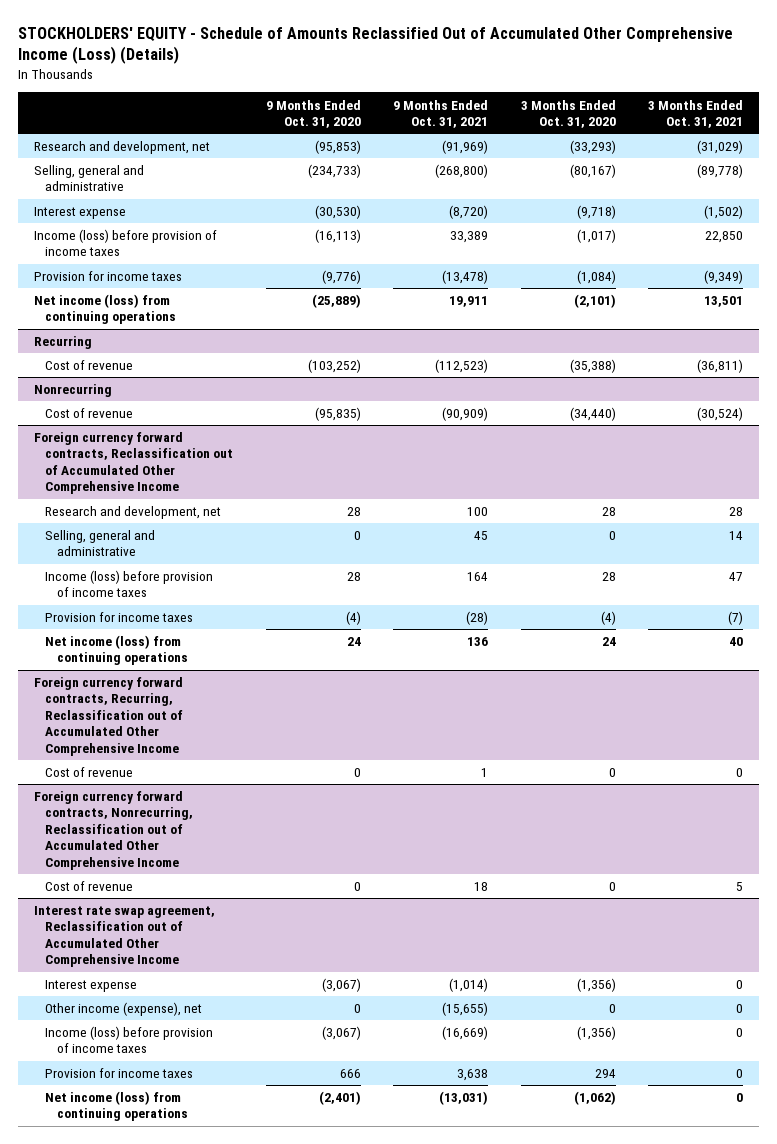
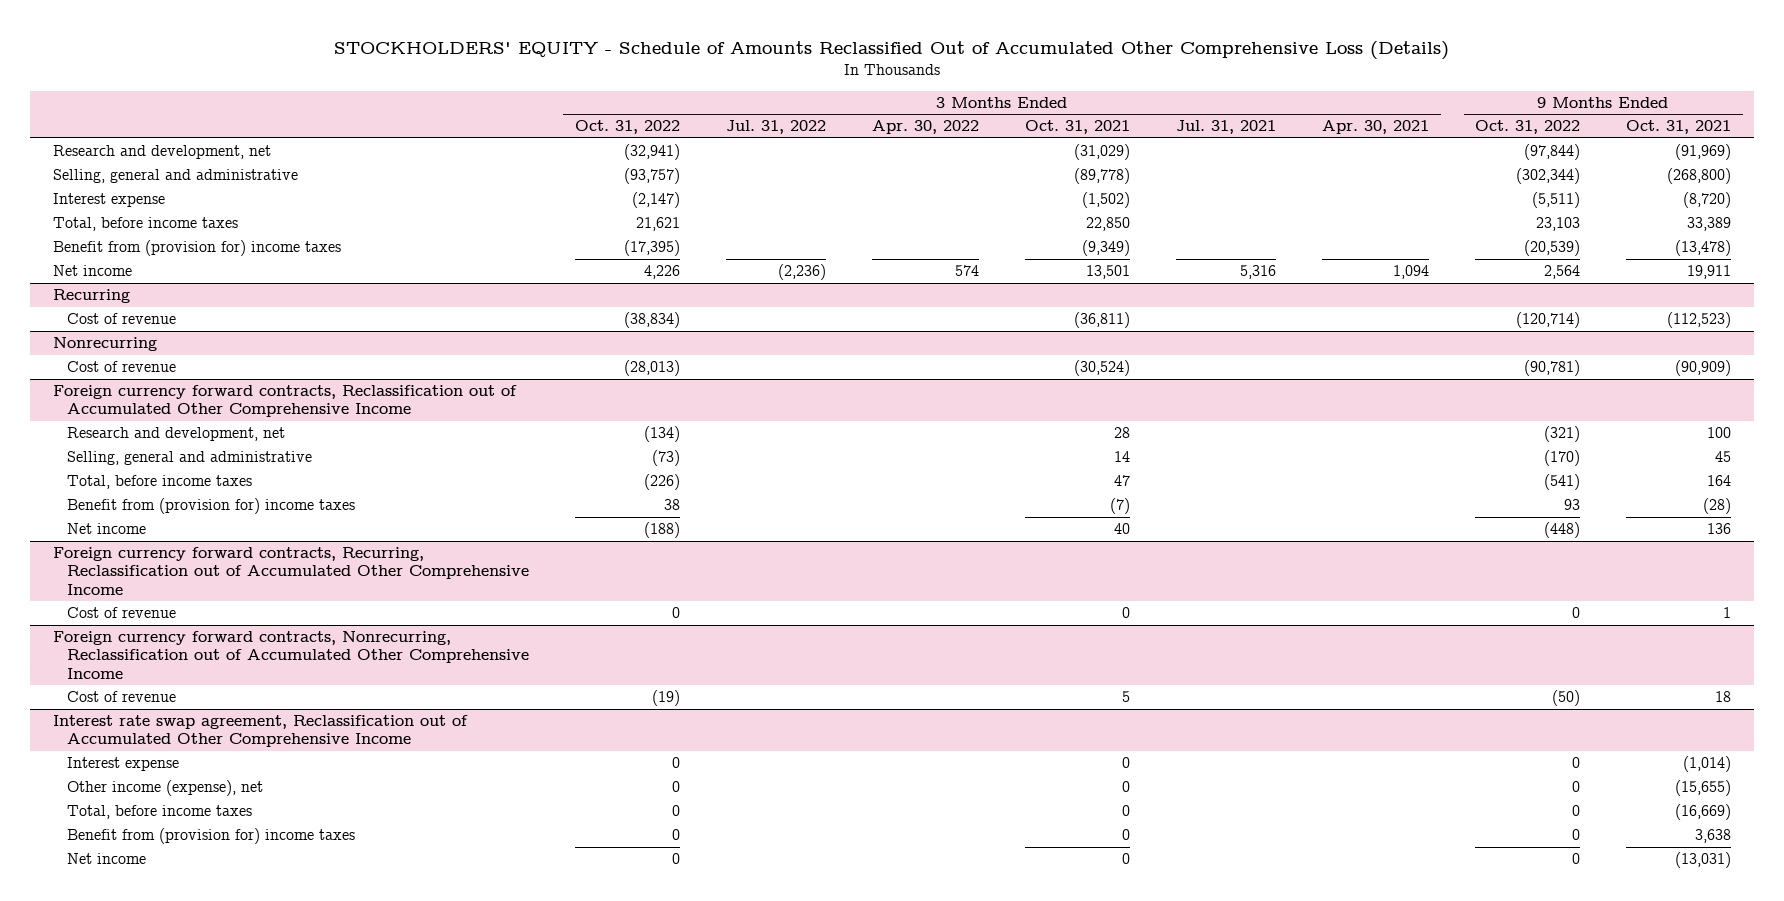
[17,26,733,65] STOCKHOLDERS' EQUITY - Schedule of Amounts Reclassified Out of Accumulated Other Comprehensive Income (Loss) (Details) -> [334,41,1450,61] STOCKHOLDERS' EQUITY - Schedule of Amounts Reclassified Out of Accumulated Other Comprehensive Loss (Details)
[265,99,361,128] 9 Months Ended Oct. 31, 2020 -> none
[520,99,616,128] 3 Months Ended Oct. 31, 2020 -> none
none -> [574,120,680,135] Oct. 31, 2022
none -> [725,120,826,135] Jul. 31, 2022
none -> [871,120,979,135] Apr. 30, 2022
none -> [1176,120,1277,135] Jul. 31, 2021
none -> [1322,120,1430,135] Apr. 30, 2021
none -> [1475,120,1581,135] Oct. 31, 2022
[33,229,217,257] Income (loss) before provision of income taxes -> [52,217,238,232] Total, before income taxes
[33,271,182,282] Provision for income taxes -> [52,240,341,257] Benefit from (provision for) income taxes
[33,294,177,325] Net income (loss) from continuing operations -> [52,265,132,277] Net income
[45,570,214,598] Income (loss) before provision of income taxes -> [66,475,252,490] Total, before income taxes
[45,612,194,623] Provision for income taxes -> [66,498,355,515] Benefit from (provision for) income taxes
[45,635,189,666] Net income (loss) from continuing operations -> [66,523,146,535] Net income
[45,1026,214,1054] Income (loss) before provision of income taxes -> [66,805,252,820] Total, before income taxes
[45,1068,194,1079] Provision for income taxes -> [66,828,355,845] Benefit from (provision for) income taxes
[45,1091,189,1122] Net income (loss) from continuing operations -> [66,853,146,865] Net income

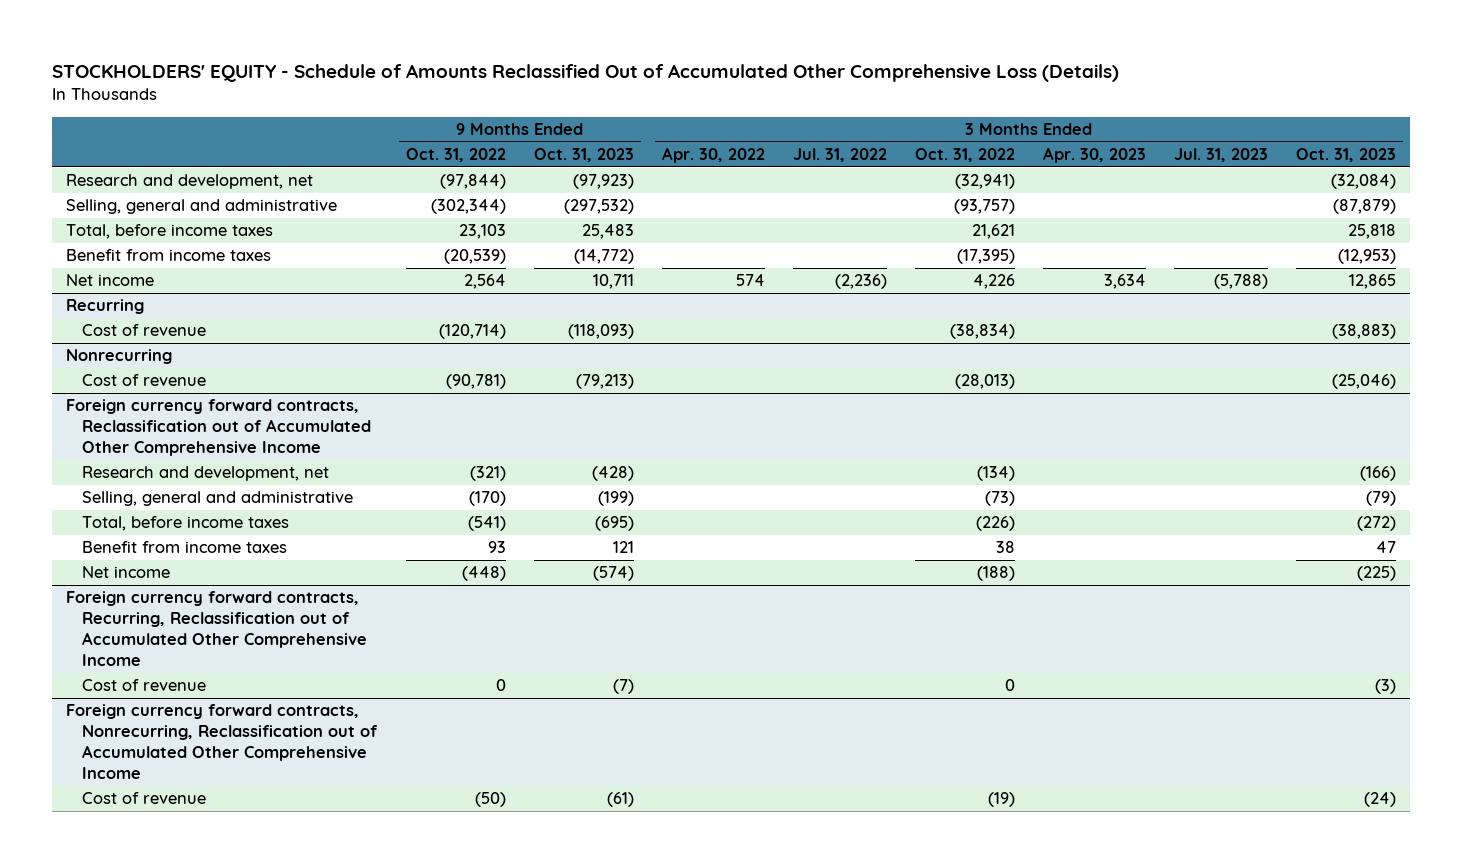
[1025,120,1131,135] Oct. 31, 2021 -> none
[1176,120,1277,135] Jul. 31, 2021 -> none
[1322,120,1430,135] Apr. 30, 2021 -> none
[1626,120,1732,135] Oct. 31, 2021 -> none
none -> [533,148,634,163] Oct. 31, 2023
none -> [1042,147,1146,164] Apr. 30, 2023
none -> [1173,148,1268,163] Jul. 31, 2023
none -> [1295,148,1396,163] Oct. 31, 2023
[52,193,165,208] Interest expense -> none
[52,240,341,257] Benefit from (provision for) income taxes -> [66,249,272,262] Benefit from income taxes
[66,498,355,515] Benefit from (provision for) income taxes -> [82,541,288,554] Benefit from income taxes
[52,715,468,748] Interest rate swap agreement, Reclassification out of Accumulated Other Comprehensive Income -> none
[66,757,179,772] Interest expense -> none
[66,780,263,797] Other income (expense), net -> none
[66,805,252,820] Total, before income taxes -> none
[66,828,355,845] Benefit from (provision for) income taxes -> none
[66,853,146,865] Net income -> none

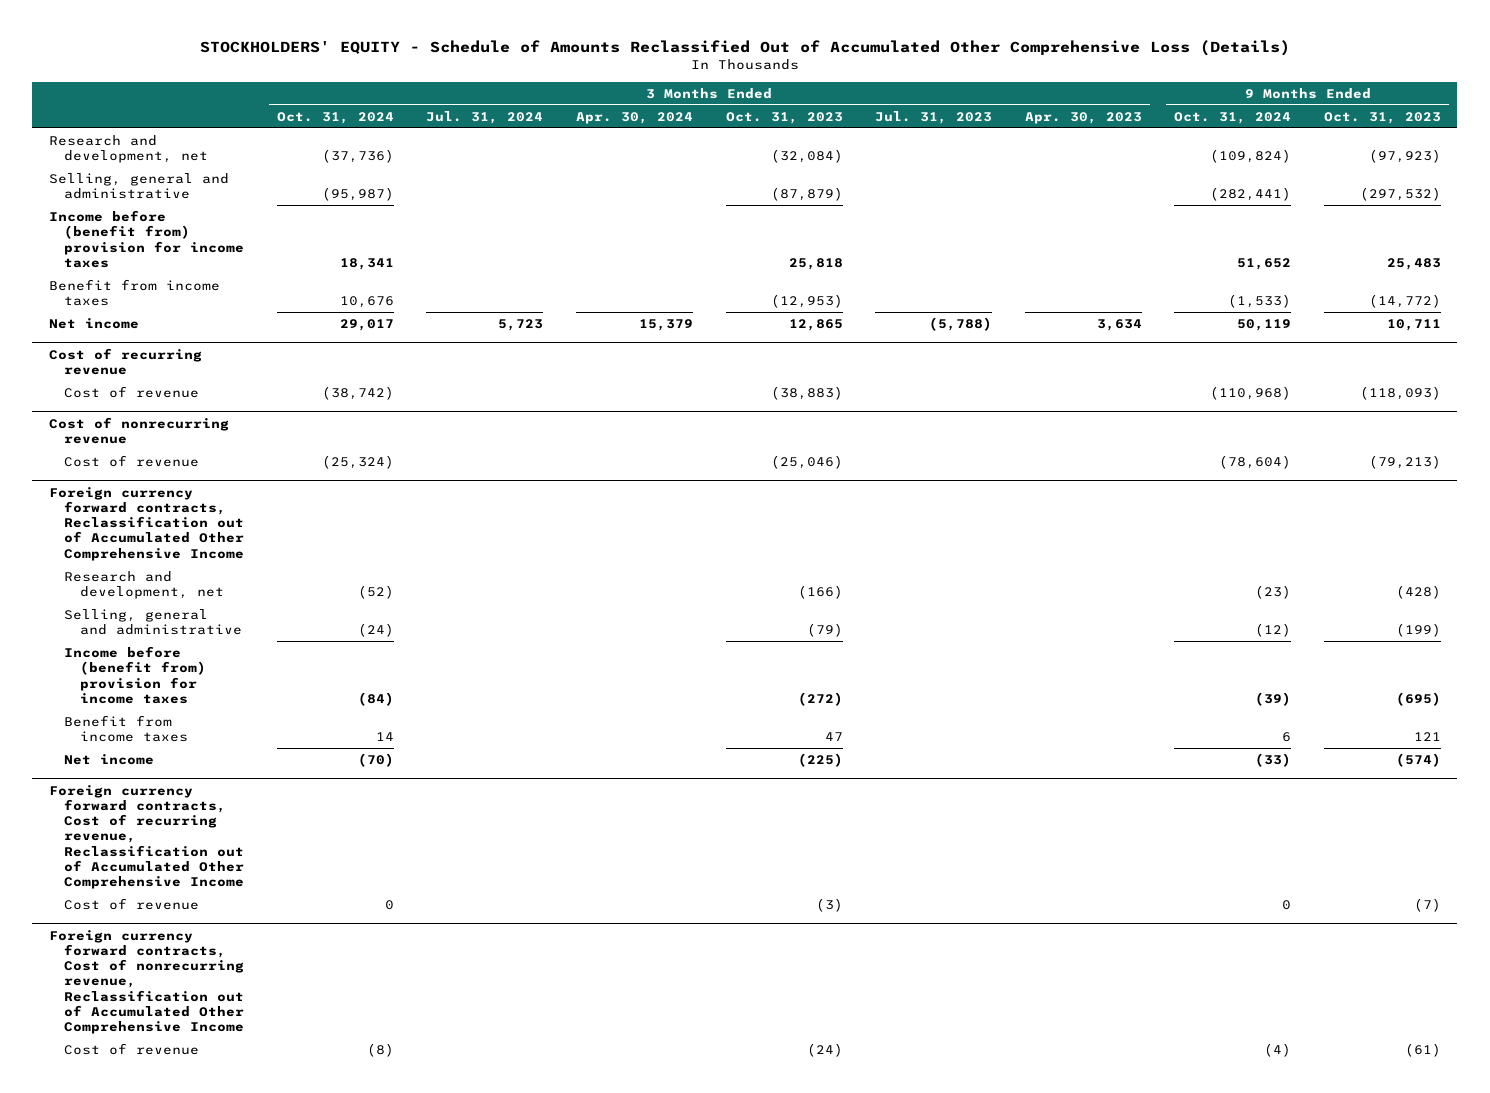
[405,148,506,163] Oct. 31, 2022 -> none
[661,147,765,164] Apr. 30, 2022 -> none
[792,148,887,163] Jul. 31, 2022 -> none
[914,148,1015,163] Oct. 31, 2022 -> none
none -> [276,111,394,124] Oct. 31, 2024
none -> [426,110,544,124] Jul. 31, 2024
none -> [575,111,693,124] Apr. 30, 2024
none -> [1174,111,1292,124] Oct. 31, 2024
[66,224,274,240] Total, before income taxes -> [48,209,245,268] Income before (benefit from) provision for income taxes
[66,299,145,315] Recurring -> [48,347,202,375] Cost of recurring revenue
[66,349,173,365] Nonrecurring -> [48,416,229,444] Cost of nonrecurring revenue
[82,516,290,532] Total, before income taxes -> [64,645,206,704] Income before (benefit from) provision for income taxes
[66,591,368,667] Foreign currency forward contracts, Recurring, Reclassification out of Accumulated Other Comprehensive Income -> [48,784,245,890] Foreign currency forward contracts, Cost of recurring revenue, Reclassification out of Accumulated Other Comprehensive Income
[66,704,379,780] Foreign currency forward contracts, Nonrecurring, Reclassification out of Accumulated Other Comprehensive Income -> [48,929,245,1035] Foreign currency forward contracts, Cost of nonrecurring revenue, Reclassification out of Accumulated Other Comprehensive Income

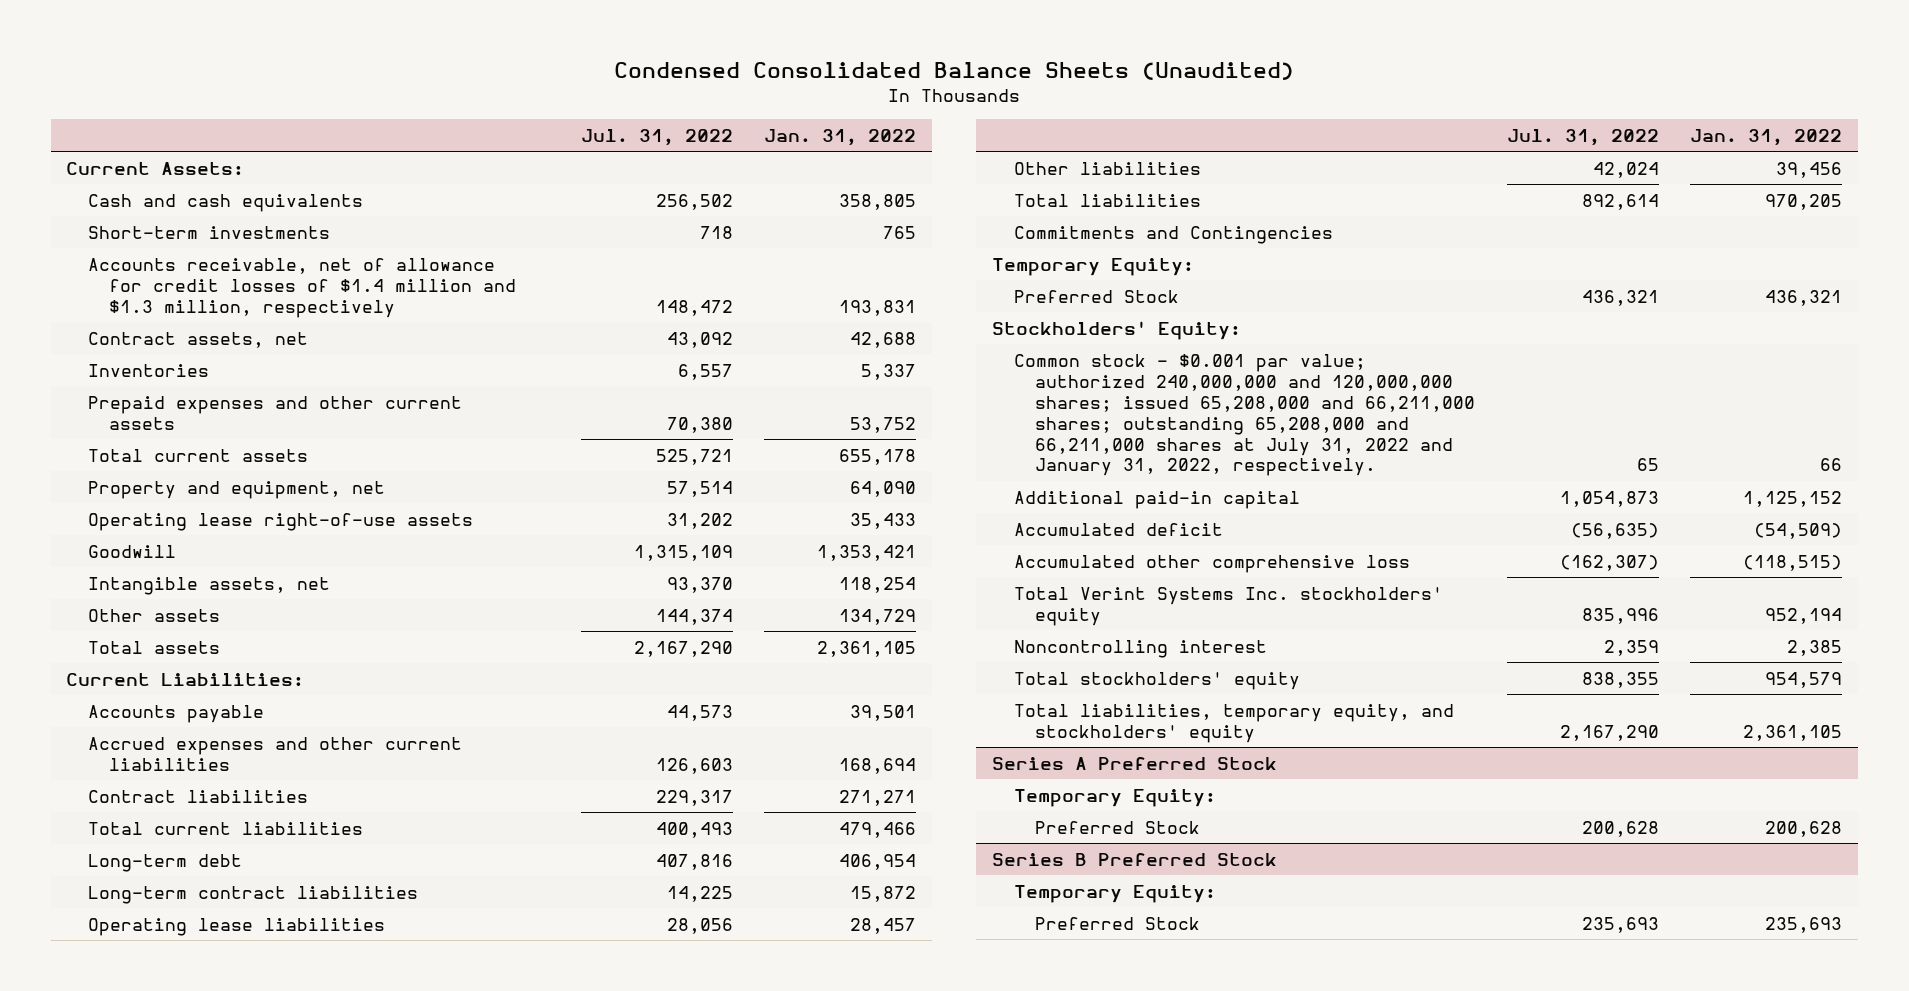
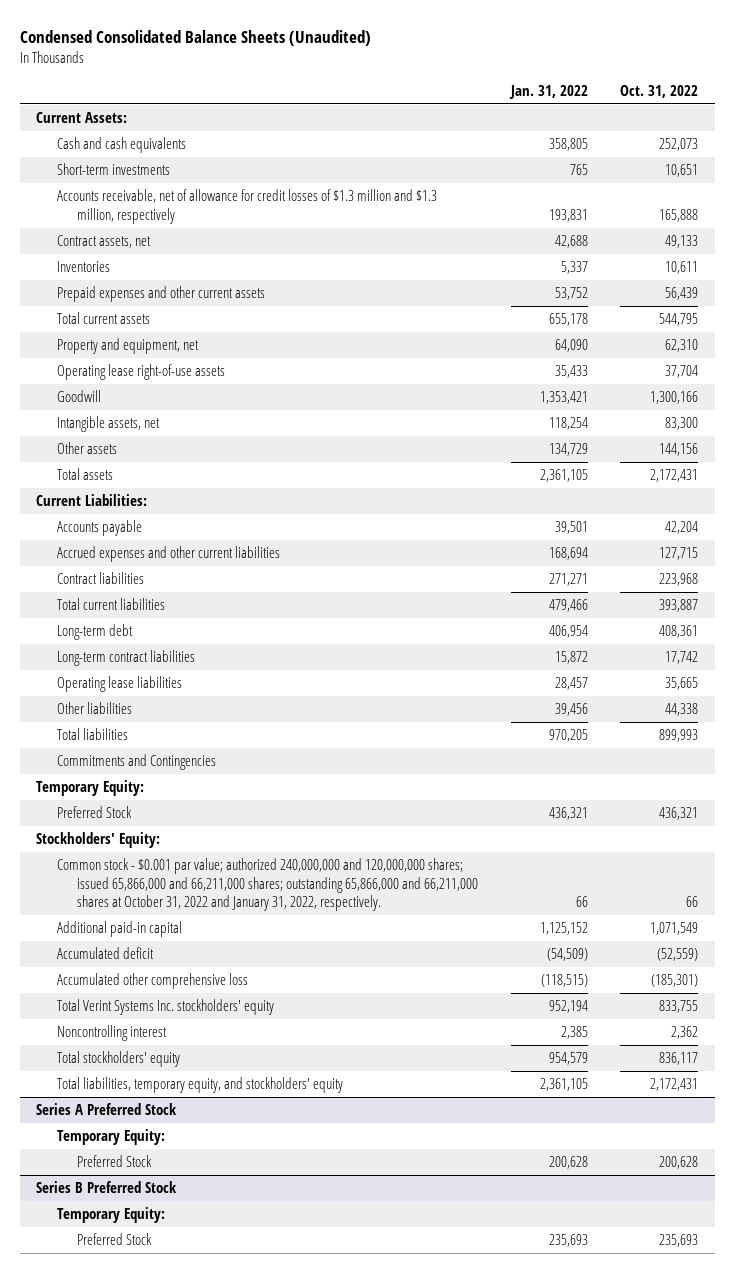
[580,129,733,147] Jul. 31, 2022 -> none
none -> [620,84,699,98] Oct. 31, 2022
[87,257,517,318] Accounts receivable, net of allowance for credit losses of $1.4 million and $1.3 million, respectively -> [56,189,437,224] Accounts receivable, net of allowance for credit losses of $1.3 million and $1.3 million, respectively
[1013,353,1476,477] Common stock - $0.001 par value; authorized 240,000,000 and 120,000,000 shares; issued 65,208,000 and 66,211,000 shares; outstanding 65,208,000 and 66,211,000 shares at July 31, 2022 and January 31, 2022, respectively. -> [56,858,479,912] Common stock - $0.001 par value; authorized 240,000,000 and 120,000,000 shares; issued 65,866,000 and 66,211,000 shares; outstanding 65,866,000 and 66,211,000 shares at October 31, 2022 and January 31, 2022, respectively.

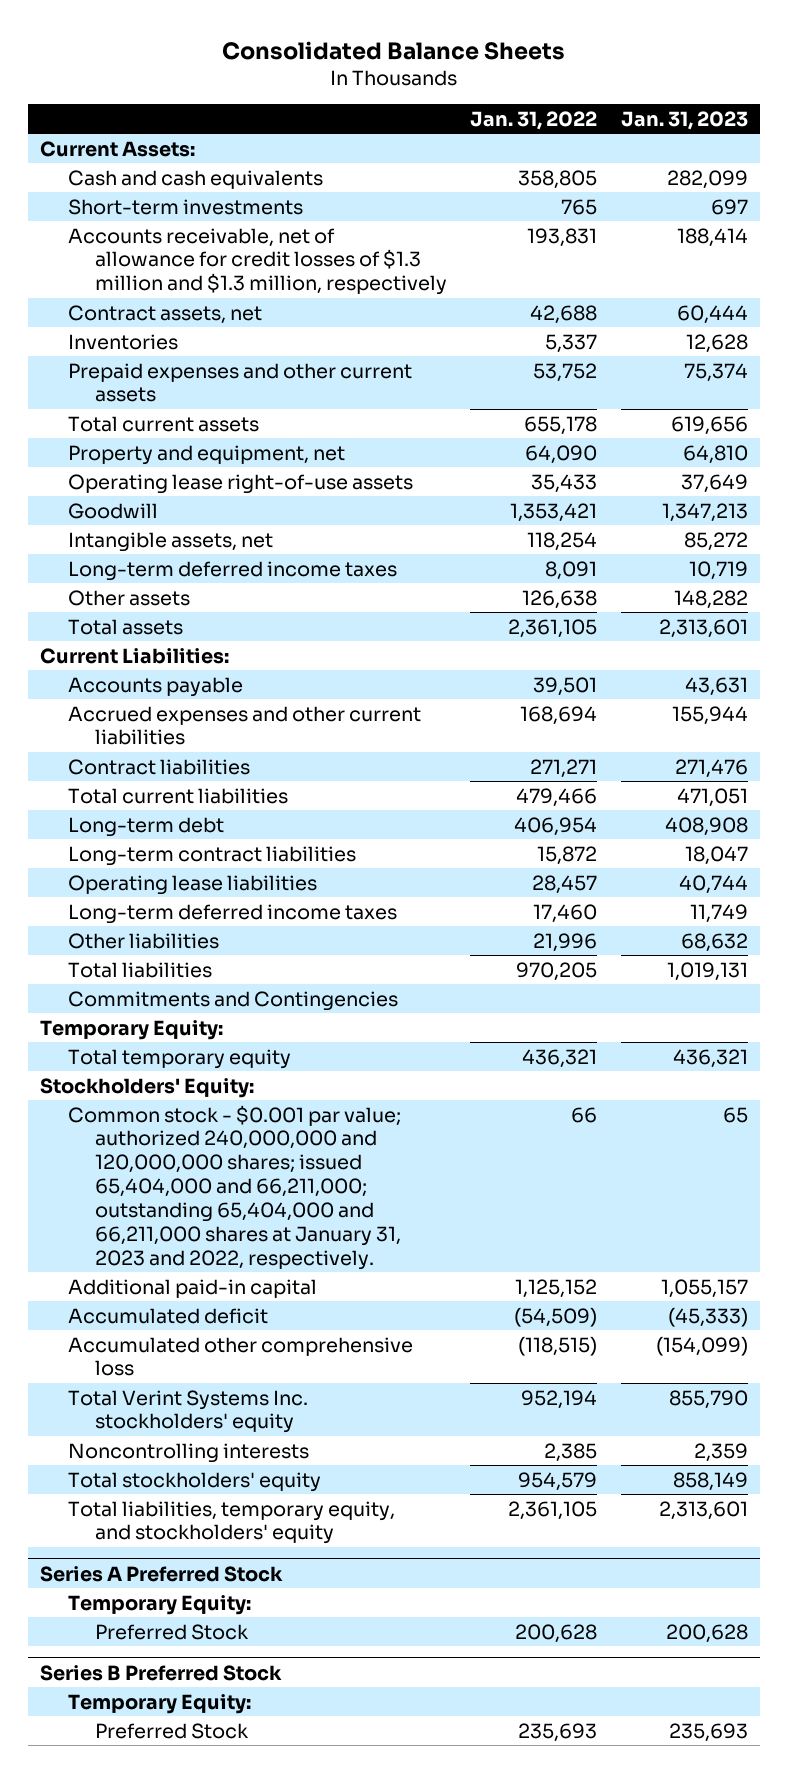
[20,29,372,46] Condensed Consolidated Balance Sheets (Unaudited) -> [222,40,566,60] Consolidated Balance Sheets
[620,84,699,98] Oct. 31, 2022 -> none
none -> [620,110,748,130] Jan. 31, 2023
none -> [67,560,397,581] Long-term deferred income taxes
[548,443,588,457] 134,729 -> [522,589,598,609] 126,638
none -> [67,903,397,924] Long-term deferred income taxes
[554,703,588,717] 39,456 -> [533,932,598,952] 21,996
[56,806,132,819] Preferred Stock -> [67,1048,291,1069] Total temporary equity
[56,858,479,912] Common stock - $0.001 par value; authorized 240,000,000 and 120,000,000 shares; issued 65,866,000 and 66,211,000 shares; outstanding 65,866,000 and 66,211,000 shares at October 31, 2022 and January 31, 2022, respectively. -> [67,1104,402,1270] Common stock - $0.001 par value; authorized 240,000,000 and 120,000,000 shares; issued 65,404,000 and 66,211,000; outstanding 65,404,000 and 66,211,000 shares at January 31, 2023 and 2022, respectively.
[56,1025,167,1042] Noncontrolling interest -> [67,1442,309,1463] Noncontrolling interests

